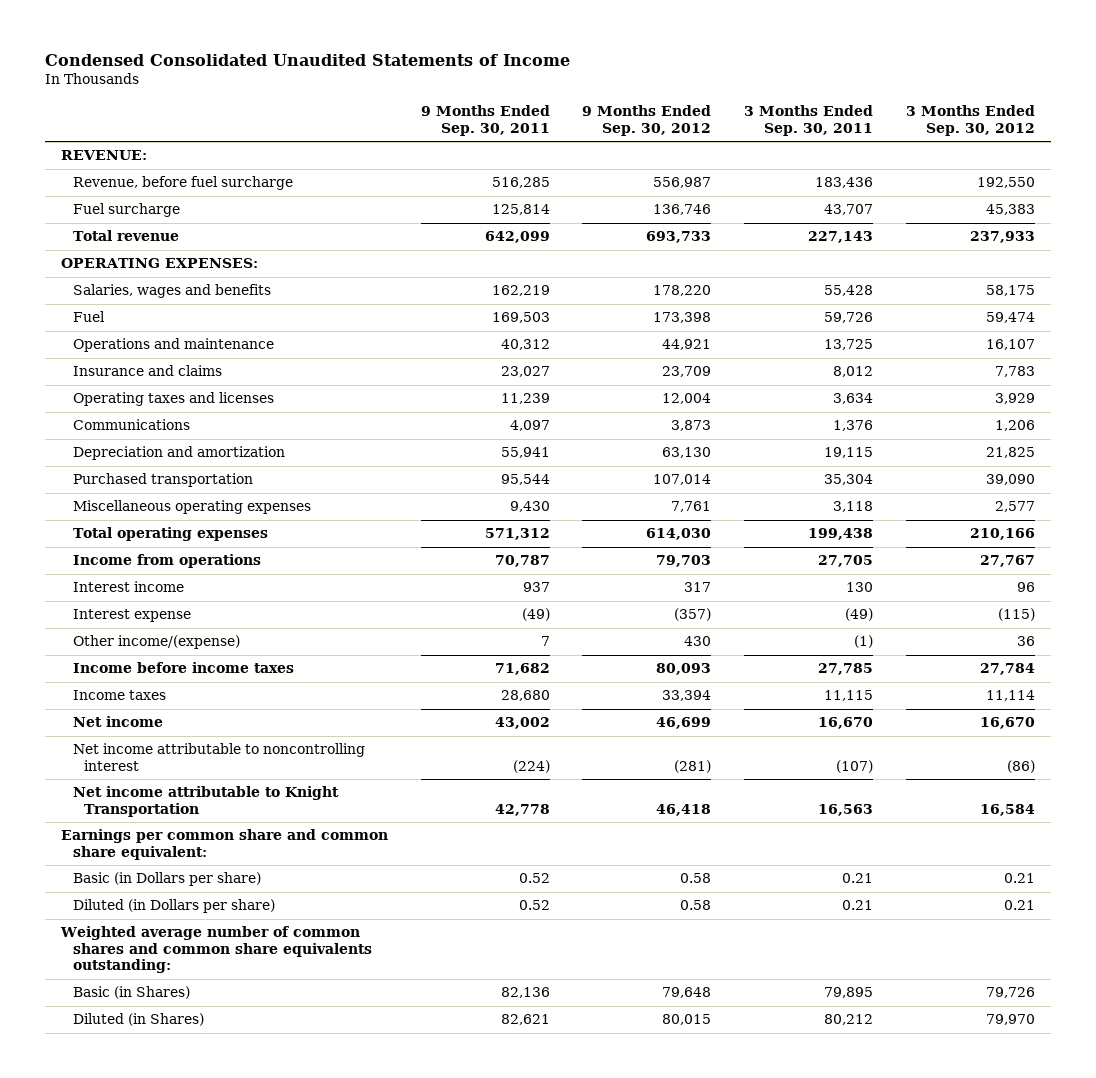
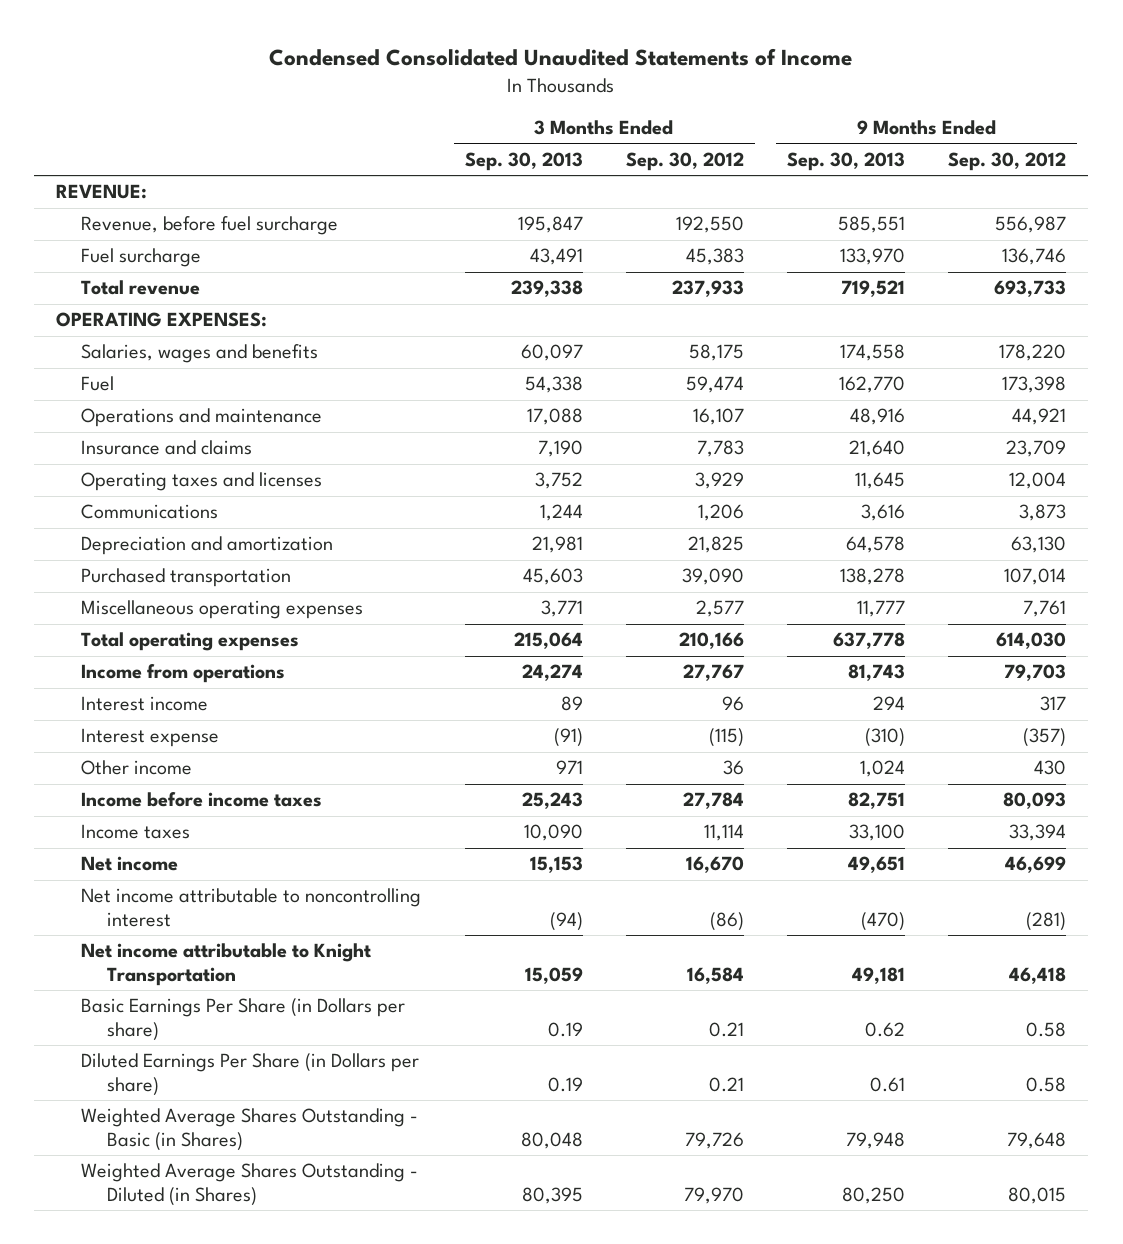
[420,105,550,136] 9 Months Ended Sep. 30, 2011 -> none
[744,105,874,136] 3 Months Ended Sep. 30, 2011 -> none
none -> [464,152,583,172] Sep. 30, 2013
none -> [787,152,906,172] Sep. 30, 2013
[72,635,240,650] Other income/(expense) -> [81,760,193,776] Other income
[61,829,389,860] Earnings per common share and common share equivalent: -> none
[60,926,372,974] Weighted average number of common shares and common share equivalents outstanding: -> none
[72,872,261,887] Basic (in Dollars per share) -> [81,998,406,1041] Basic Earnings Per Share (in Dollars per share)
[72,899,275,914] Diluted (in Dollars per share) -> [81,1053,420,1096] Diluted Earnings Per Share (in Dollars per share)
[72,986,190,1000] Basic (in Shares) -> [81,1108,419,1151] Weighted Average Shares Outstanding - Basic (in Shares)
[72,1013,204,1027] Diluted (in Shares) -> [81,1163,419,1206] Weighted Average Shares Outstanding - Diluted (in Shares)

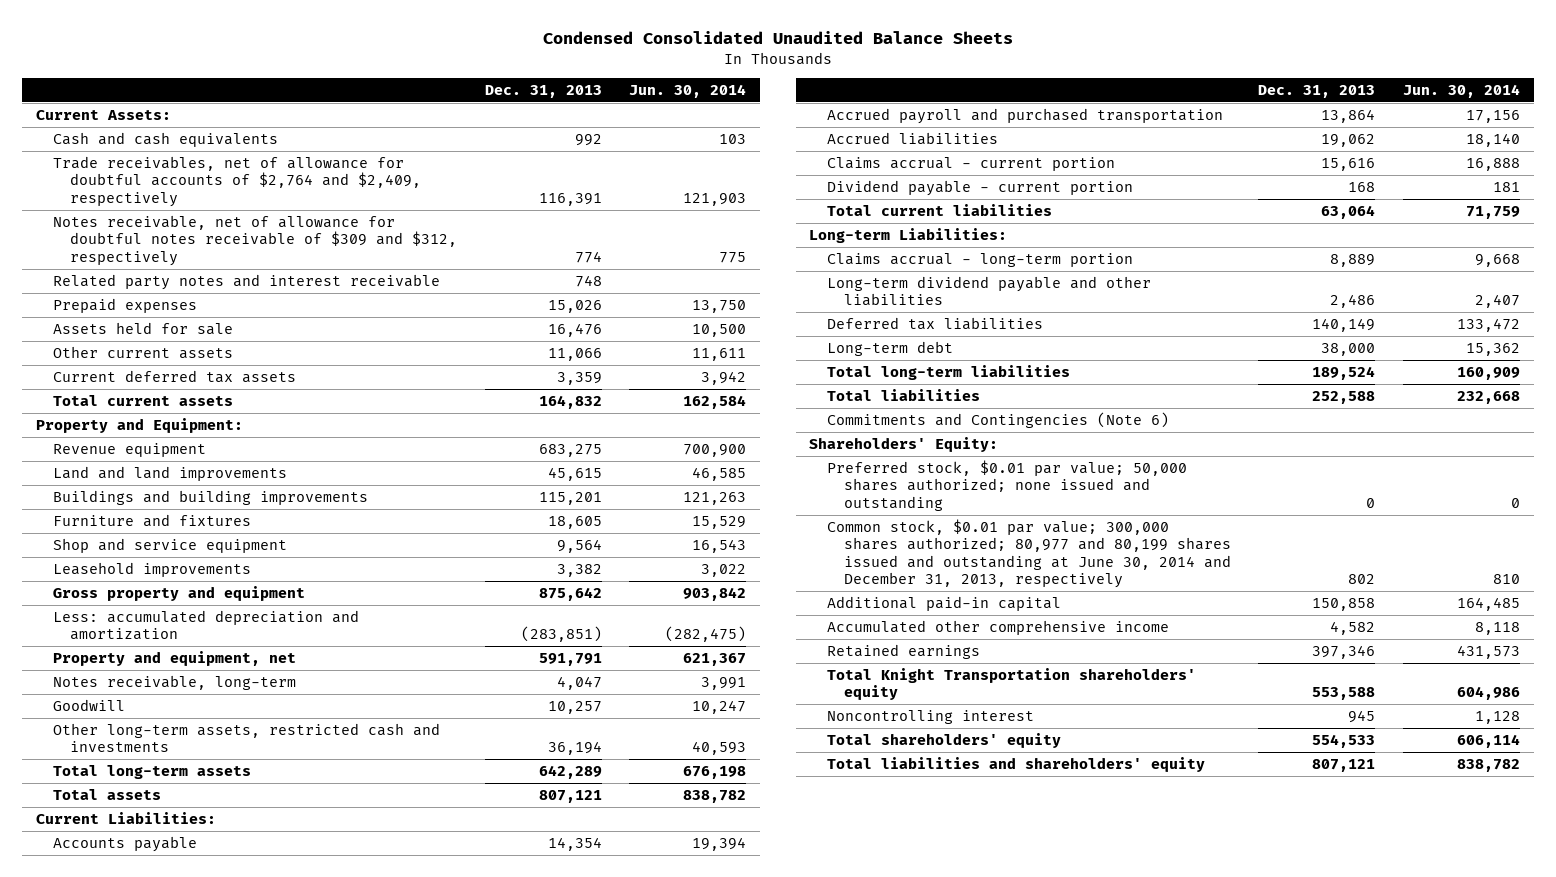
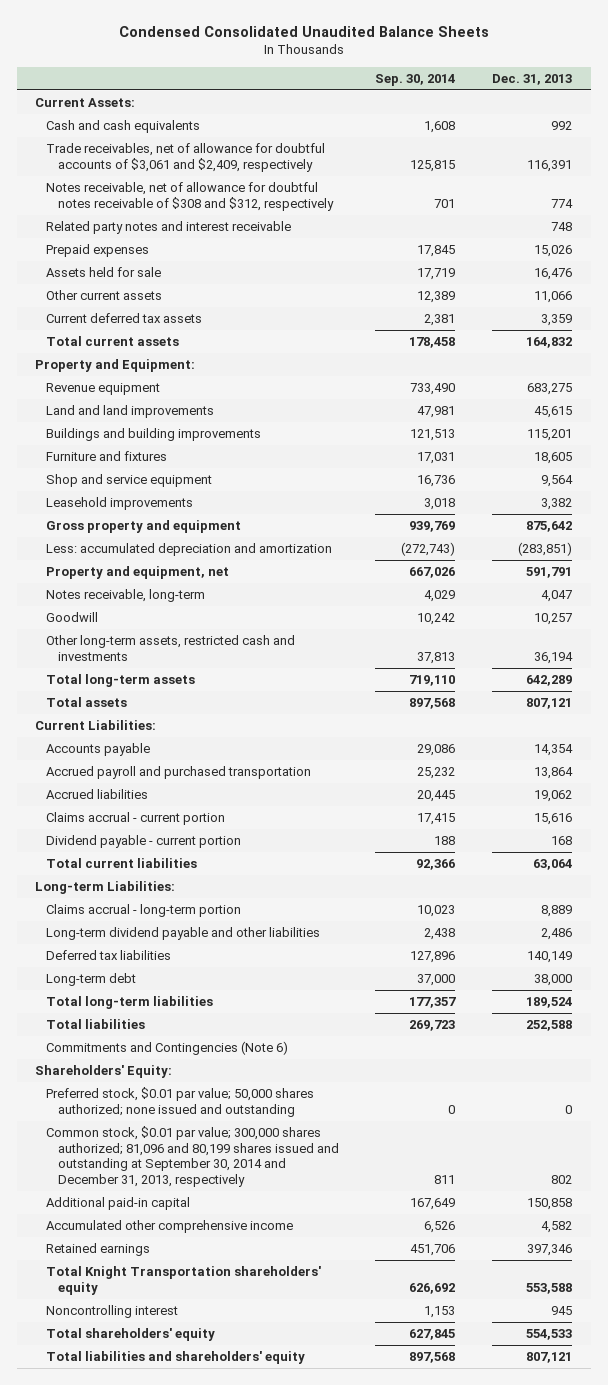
[629,83,747,98] Jun. 30, 2014 -> none
none -> [375,73,456,86] Sep. 30, 2014
[52,155,421,207] Trade receivables, net of allowance for doubtful accounts of $2,764 and $2,409, respectively -> [46,143,326,172] Trade receivables, net of allowance for doubtful accounts of $3,061 and $2,409, respectively
[52,214,457,266] Notes receivable, net of allowance for doubtful notes receivable of $309 and $312, respectively -> [46,182,334,211] Notes receivable, net of allowance for doubtful notes receivable of $308 and $312, respectively
[826,518,1231,589] Common stock, $0.01 par value; 300,000 shares authorized; 80,977 and 80,199 shares issued and outstanding at June 30, 2014 and December 31, 2013, respectively -> [46,1126,339,1187] Common stock, $0.01 par value; 300,000 shares authorized; 81,096 and 80,199 shares issued and outstanding at September 30, 2014 and December 31, 2013, respectively

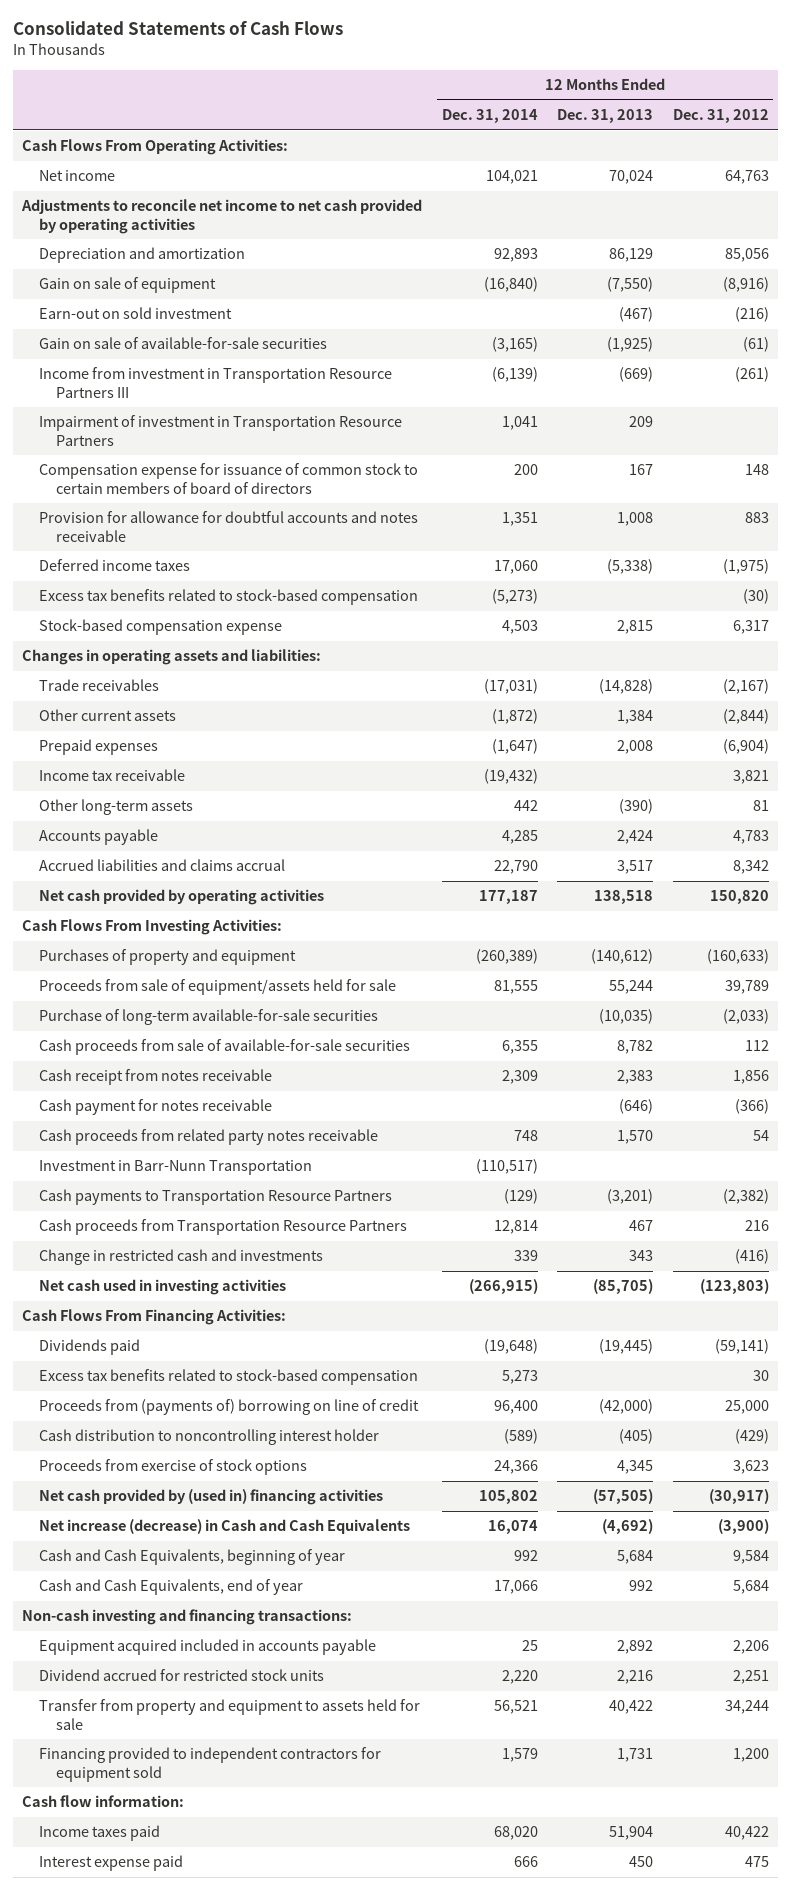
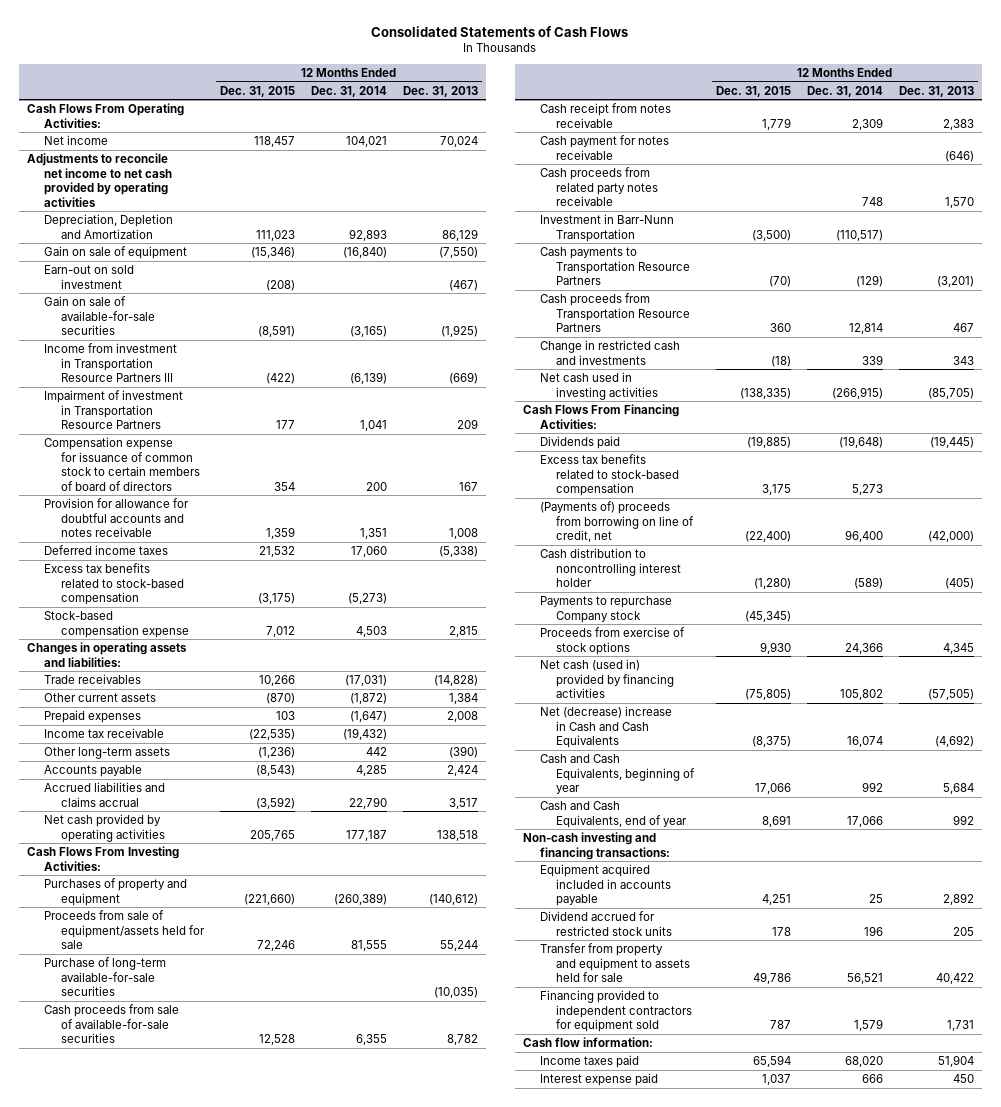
[672,109,769,124] Dec. 31, 2012 -> none
none -> [219,85,295,97] Dec. 31, 2015
[38,247,245,264] Depreciation and amortization -> [43,214,173,239] Depreciation, Depletion and Amortization
[38,1399,419,1416] Proceeds from (payments of) borrowing on line of credit -> [539,501,695,543] (Payments of) proceeds from borrowing on line of credit, net
none -> [539,596,672,623] Payments to repurchase Company stock
[38,1489,383,1506] Net cash provided by (used in) financing activities -> [539,659,675,699] Net cash (used in) provided by financing activities
[38,1519,410,1535] Net increase (decrease) in Cash and Cash Equivalents -> [539,706,672,749] Net (decrease) increase in Cash and Cash Equivalents
[501,1670,538,1685] 2,220 -> [863,925,883,936] 196
[617,1670,654,1685] 2,216 -> [952,926,974,936] 205

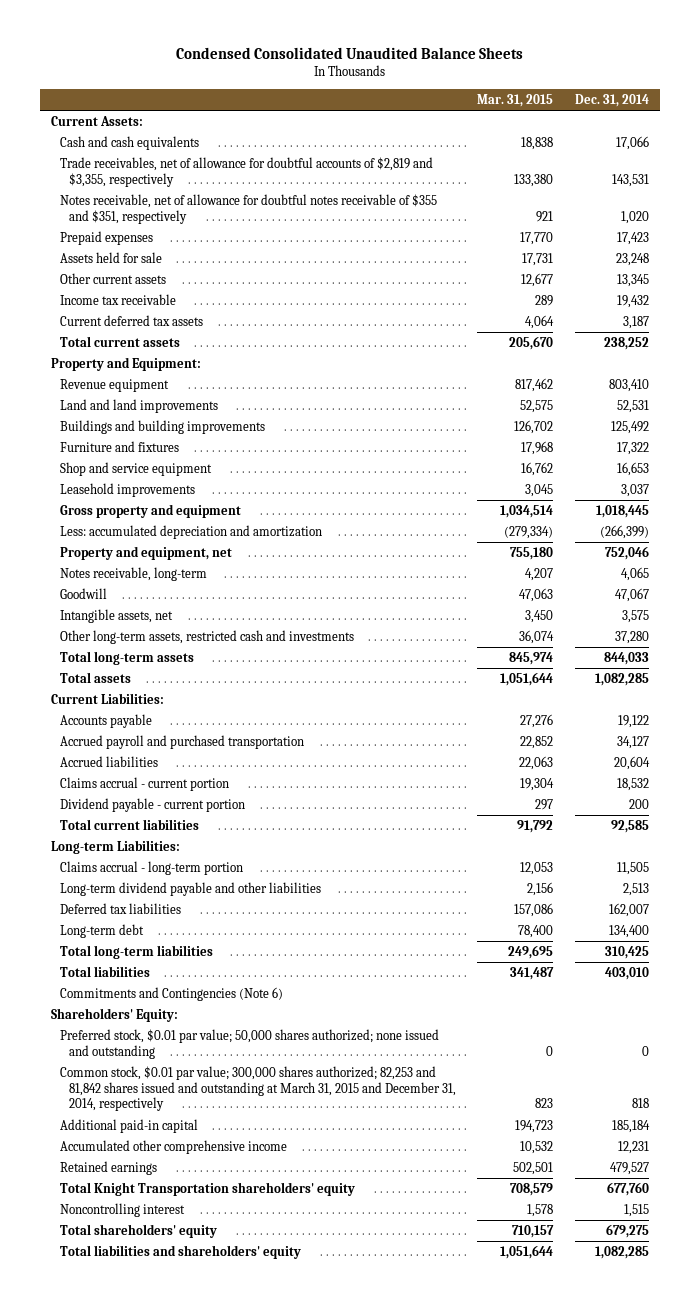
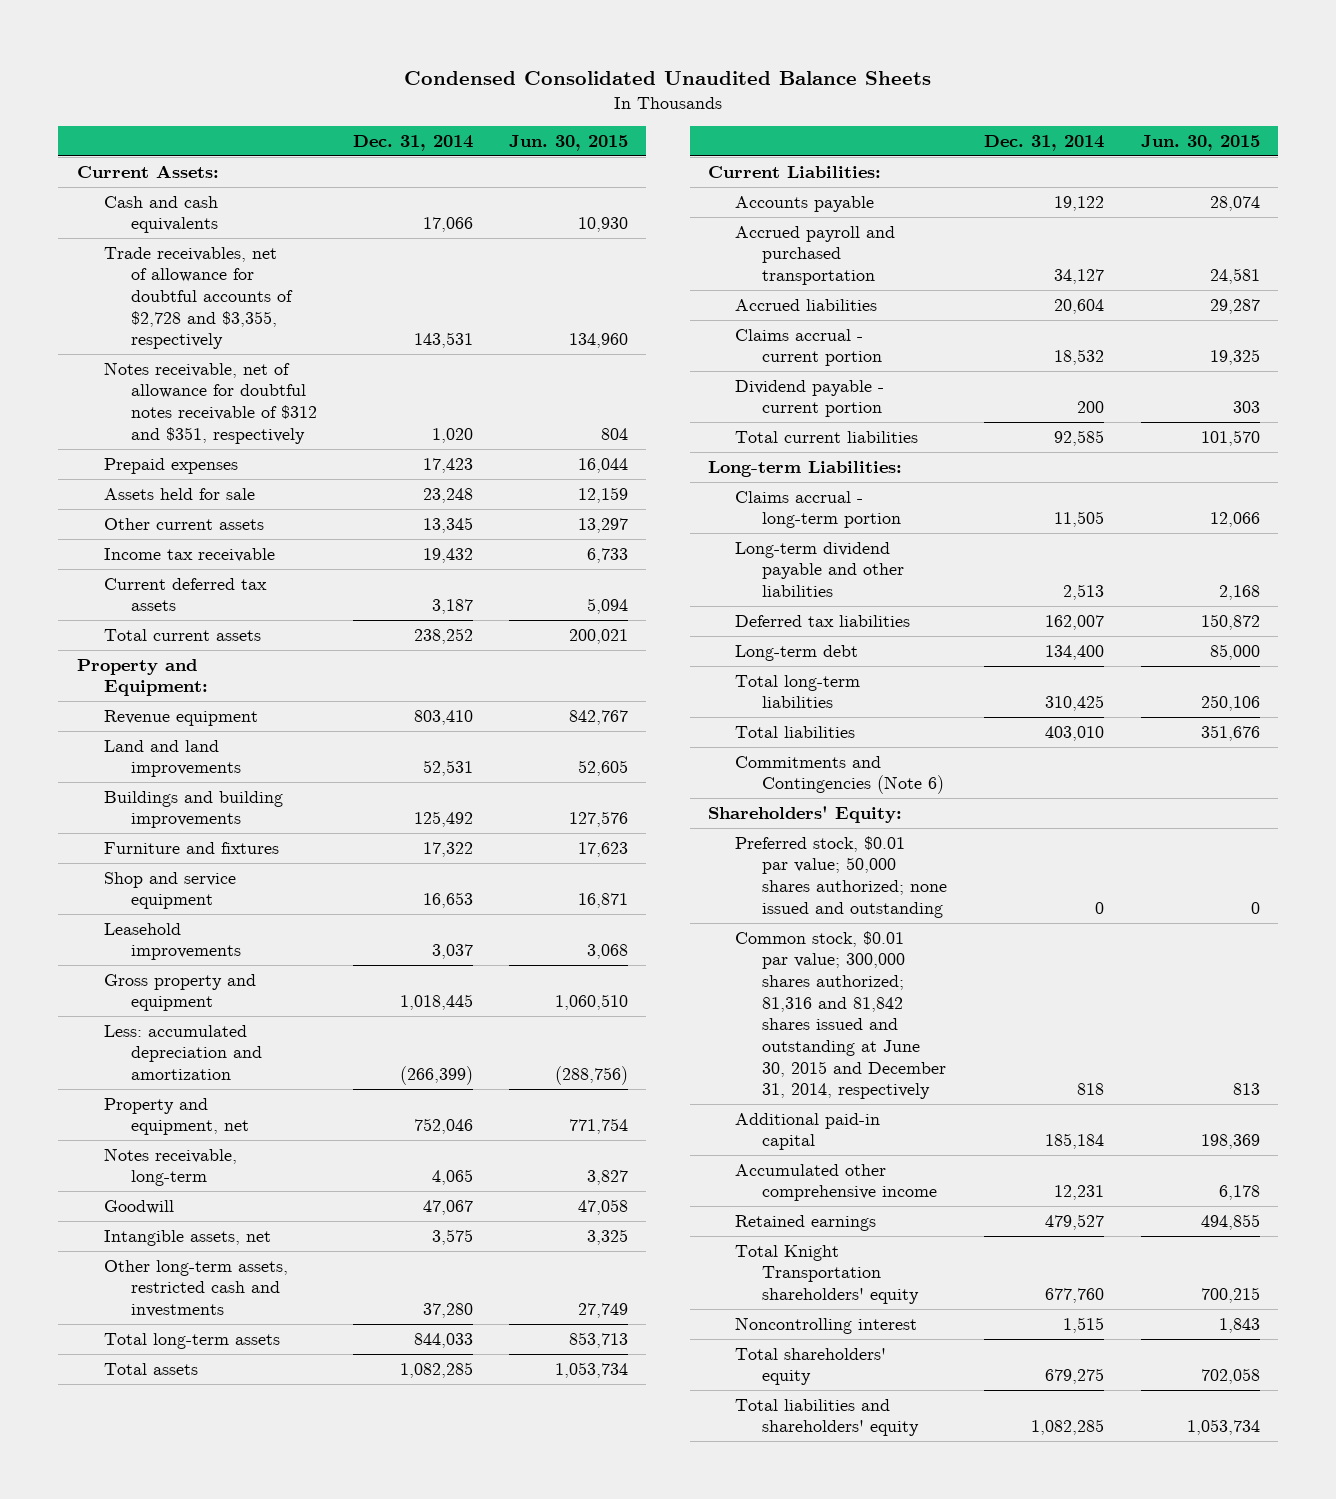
[477,93,554,107] Mar. 31, 2015 -> none
none -> [509,135,629,152] Jun. 30, 2015
[59,156,433,187] Trade receivables, net of allowance for doubtful accounts of $2,819 and $3,355, respectively -> [103,246,294,350] Trade receivables, net of allowance for doubtful accounts of $2,728 and $3,355, respectively
[59,193,437,224] Notes receivable, net of allowance for doubtful notes receivable of $355 and $351, respectively -> [103,361,318,444] Notes receivable, net of allowance for doubtful notes receivable of $312 and $351, respectively
[59,1065,456,1112] Common stock, $0.01 par value; 300,000 shares authorized; 82,253 and 81,842 shares issued and outstanding at March 31, 2015 and December 31, 2014, respectively -> [735,930,947,1100] Common stock, $0.01 par value; 300,000 shares authorized; 81,316 and 81,842 shares issued and outstanding at June 30, 2015 and December 31, 2014, respectively

